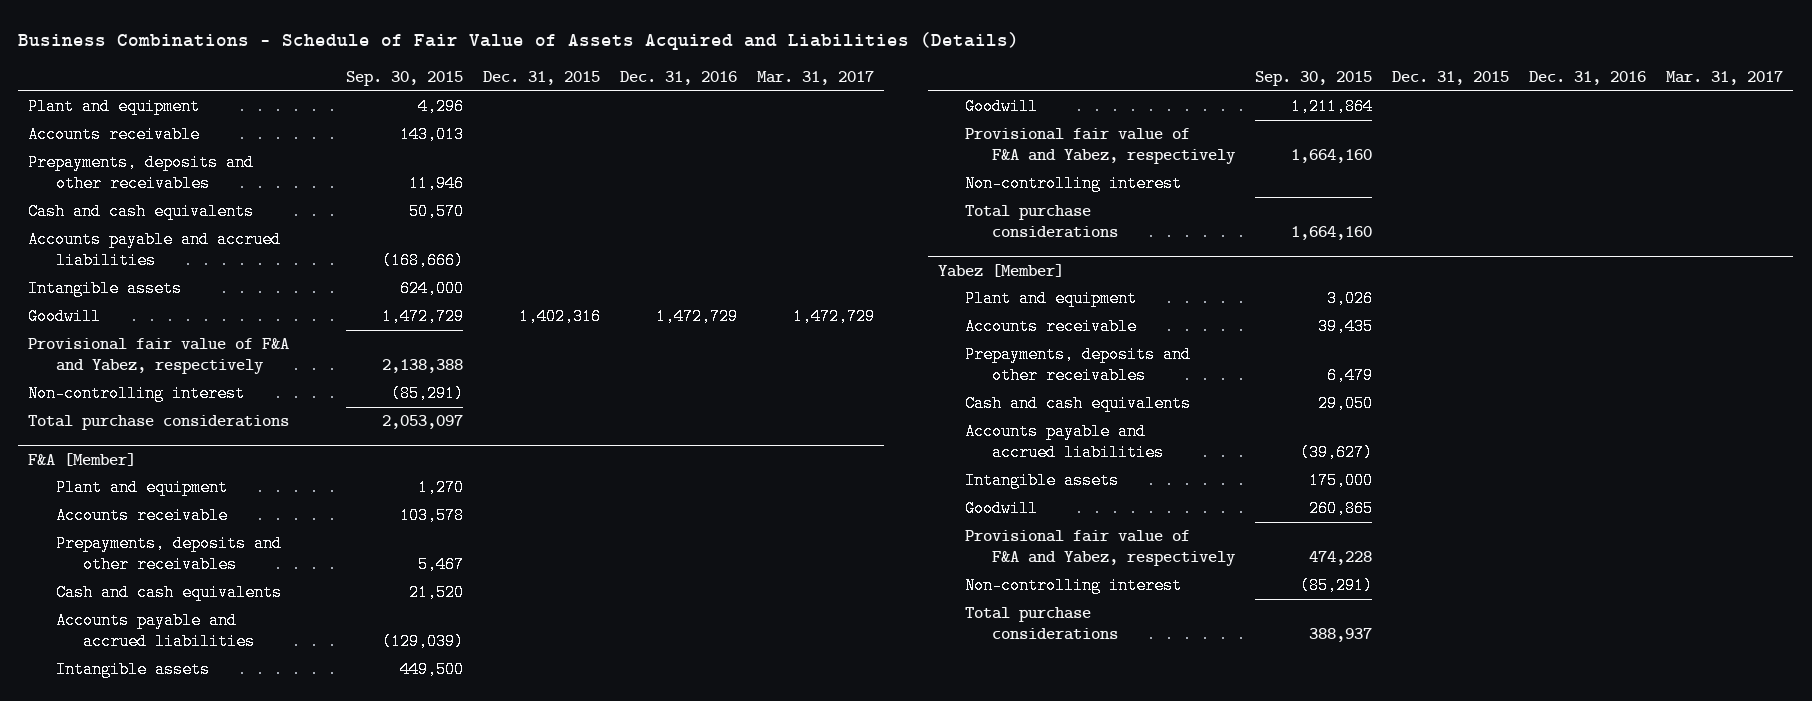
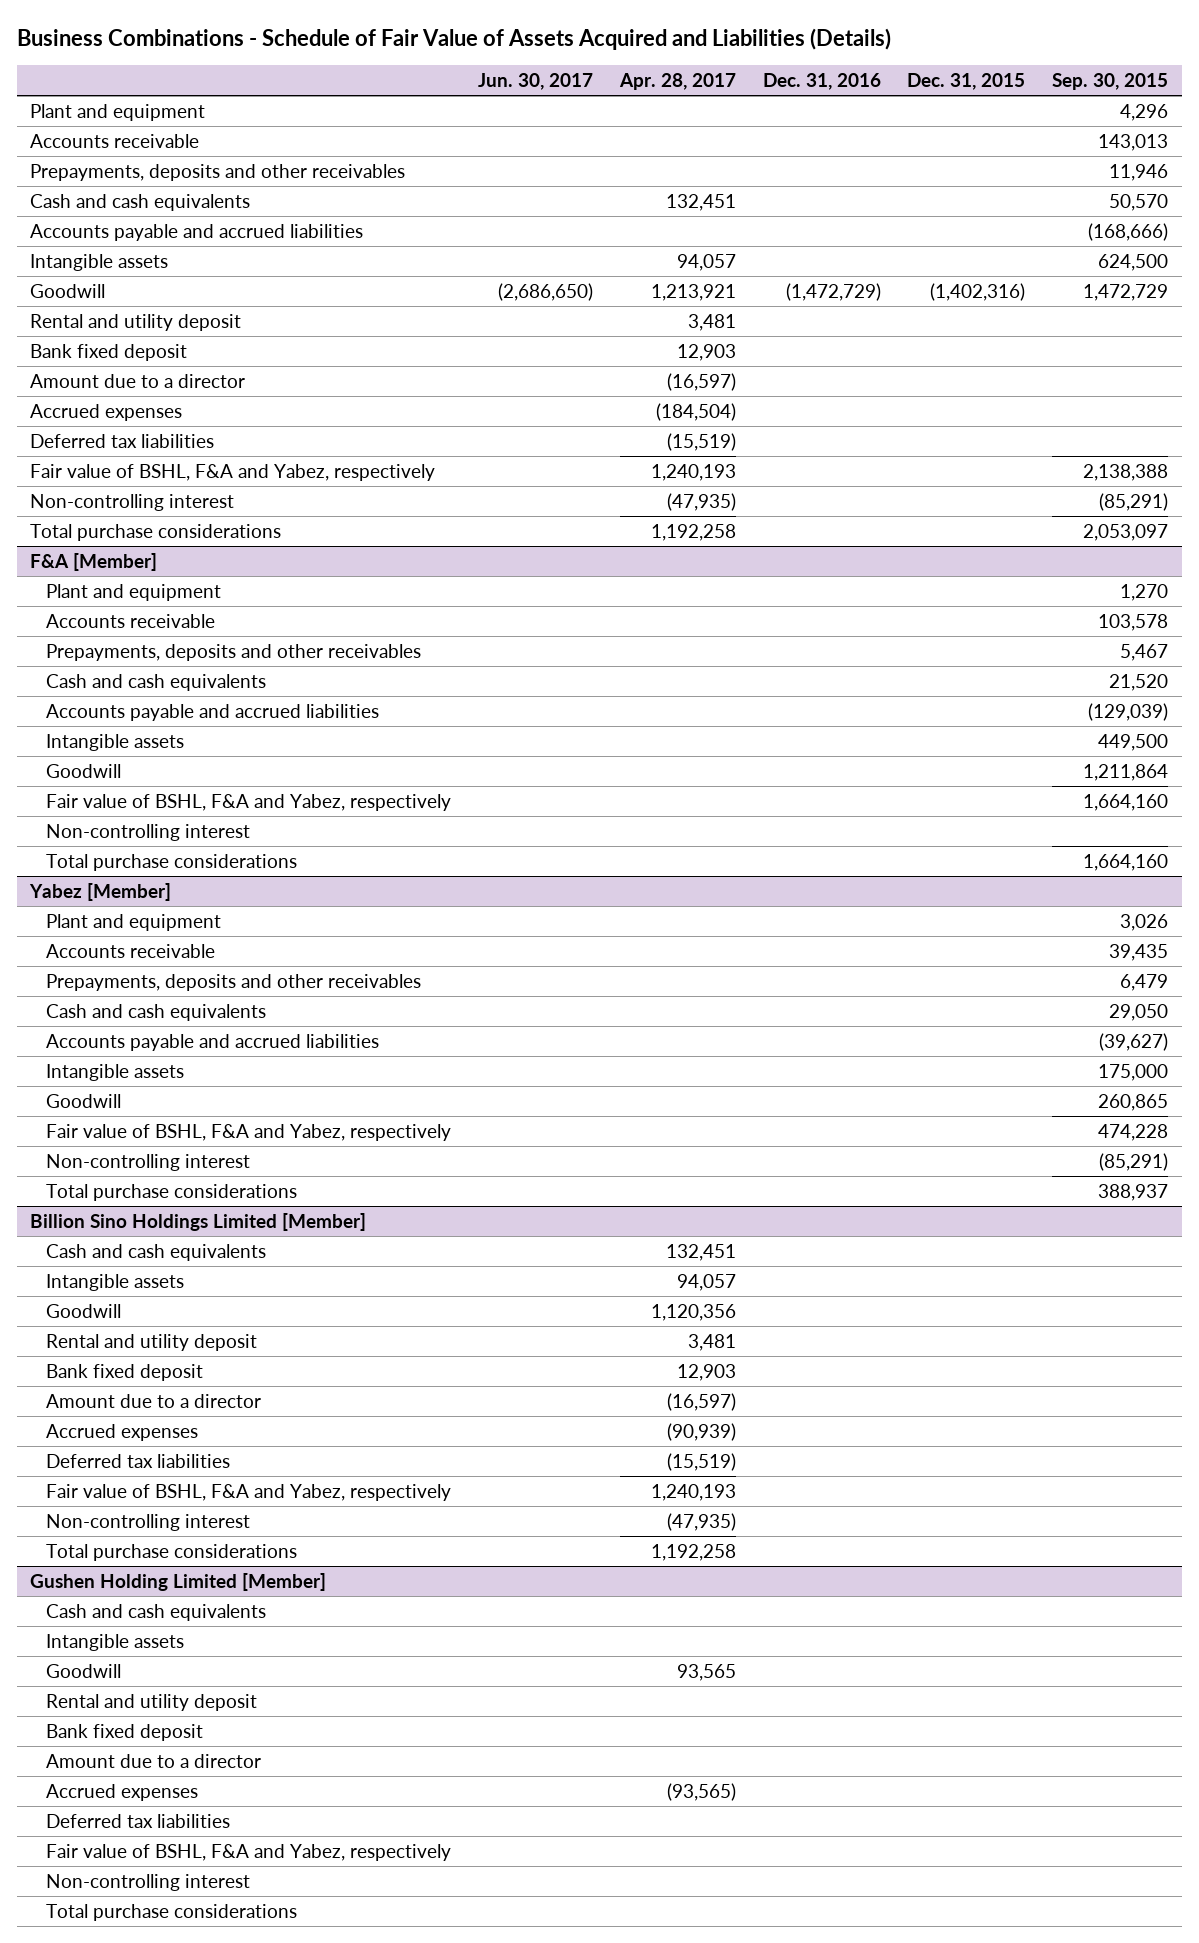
[756,71,874,86] Mar. 31, 2017 -> none
none -> [478,73,594,91] Jun. 30, 2017
none -> [618,73,736,91] Apr. 28, 2017
[400,280,465,298] 624,000 -> [1098,253,1169,271] 624,500
[518,308,601,326] 1,402,316 -> [930,282,1026,301] (1,402,316)
[655,308,738,326] 1,472,729 -> [785,282,881,301] (1,472,729)
none -> [30,313,242,331] Rental and utility deposit
none -> [30,343,188,361] Bank fixed deposit
none -> [30,373,246,388] Amount due to a director
none -> [30,403,183,421] Accrued expenses
none -> [30,433,215,448] Deferred tax liabilities
[28,338,290,375] Provisional fair value of F&A and Yabez, respectively -> [30,463,436,481] Fair value of BSHL, F&A and Yabez, respectively
[965,128,1237,165] Provisional fair value of F&A and Yabez, respectively -> [46,793,452,811] Fair value of BSHL, F&A and Yabez, respectively
[965,530,1237,567] Provisional fair value of F&A and Yabez, respectively -> [46,1123,452,1141] Fair value of BSHL, F&A and Yabez, respectively
none -> [30,1212,367,1231] Billion Sino Holdings Limited [Member]
none -> [46,1243,267,1261] Cash and cash equivalents
none -> [46,1273,185,1291] Intangible assets
none -> [46,1303,122,1318] Goodwill
none -> [46,1333,258,1351] Rental and utility deposit
none -> [46,1363,204,1381] Bank fixed deposit
none -> [46,1393,262,1408] Amount due to a director
none -> [46,1423,199,1441] Accrued expenses
none -> [46,1453,231,1468] Deferred tax liabilities
none -> [46,1483,452,1501] Fair value of BSHL, F&A and Yabez, respectively
none -> [46,1513,251,1531] Non-controlling interest
none -> [46,1543,298,1561] Total purchase considerations
none -> [30,1572,327,1591] Gushen Holding Limited [Member]
none -> [46,1603,267,1621] Cash and cash equivalents
none -> [46,1633,185,1651] Intangible assets
none -> [46,1663,122,1678] Goodwill
none -> [46,1693,258,1711] Rental and utility deposit
none -> [46,1723,204,1741] Bank fixed deposit
none -> [46,1753,262,1768] Amount due to a director
none -> [46,1783,199,1801] Accrued expenses
none -> [46,1813,231,1828] Deferred tax liabilities
none -> [46,1843,452,1861] Fair value of BSHL, F&A and Yabez, respectively
none -> [46,1873,251,1891] Non-controlling interest
none -> [46,1903,298,1921] Total purchase considerations

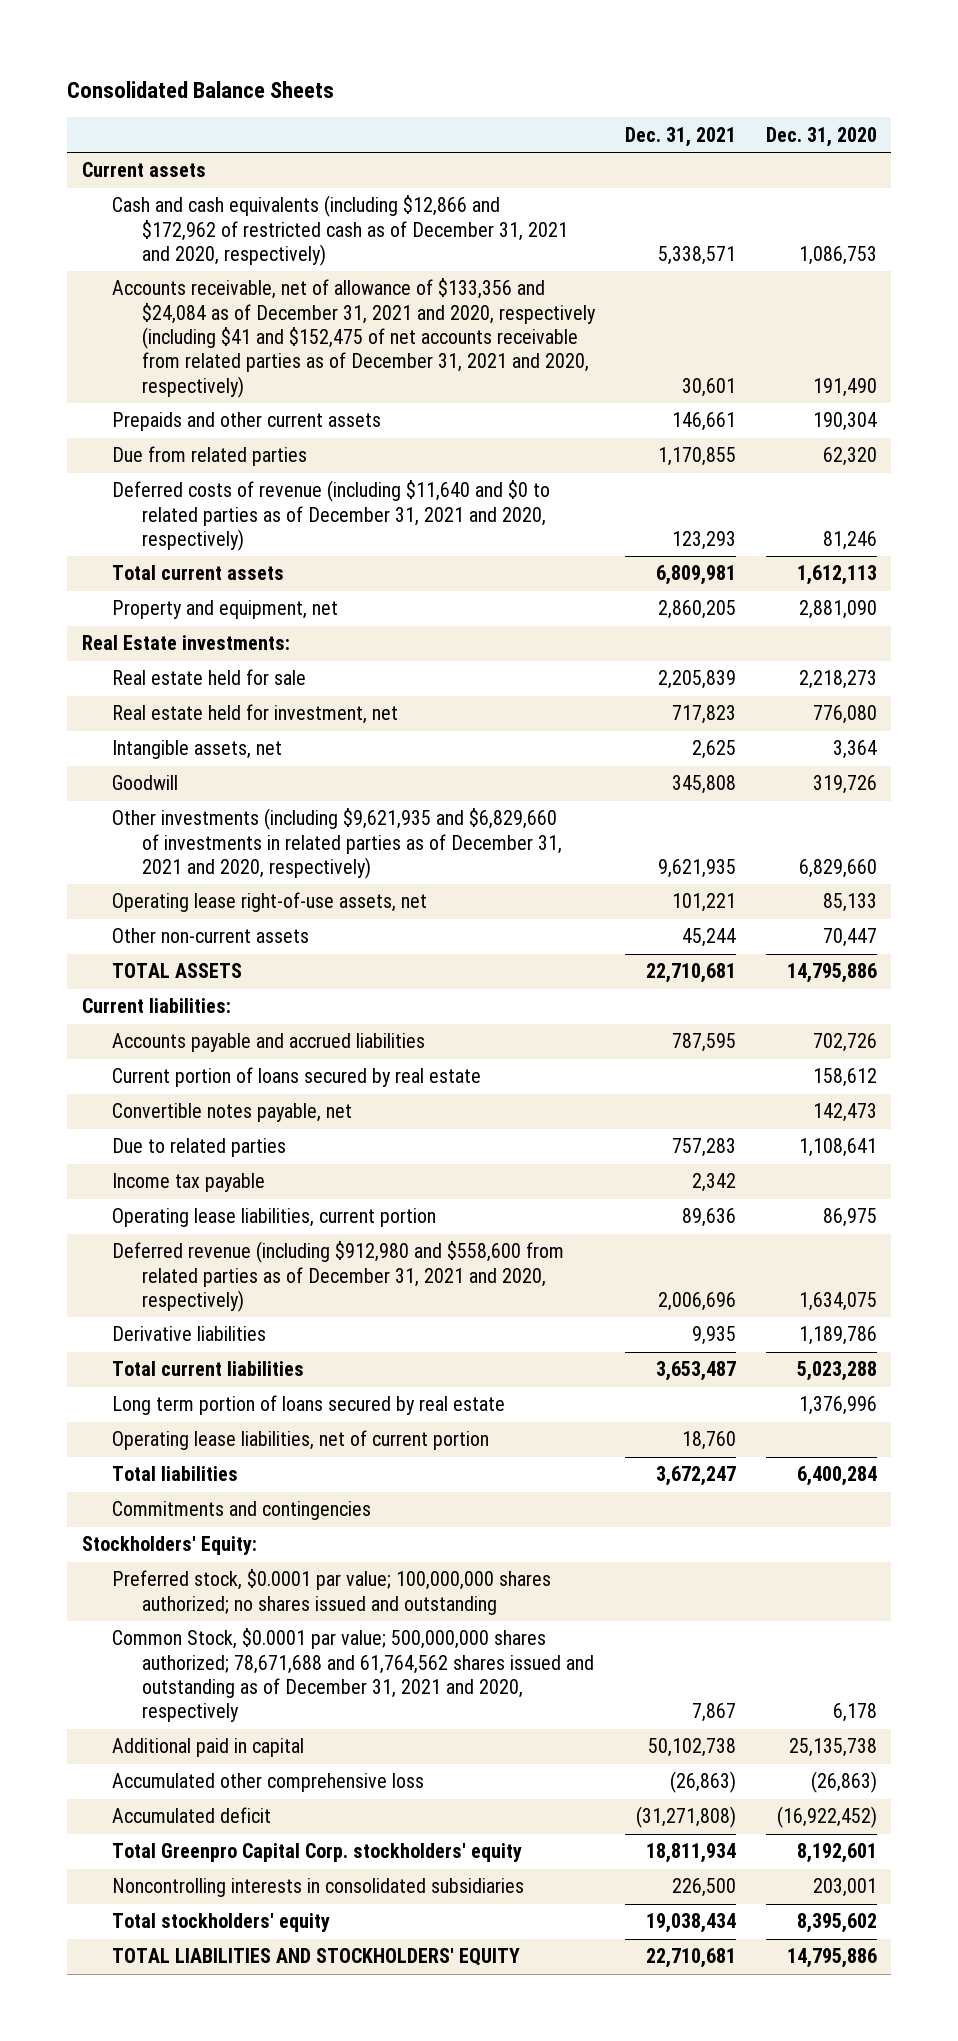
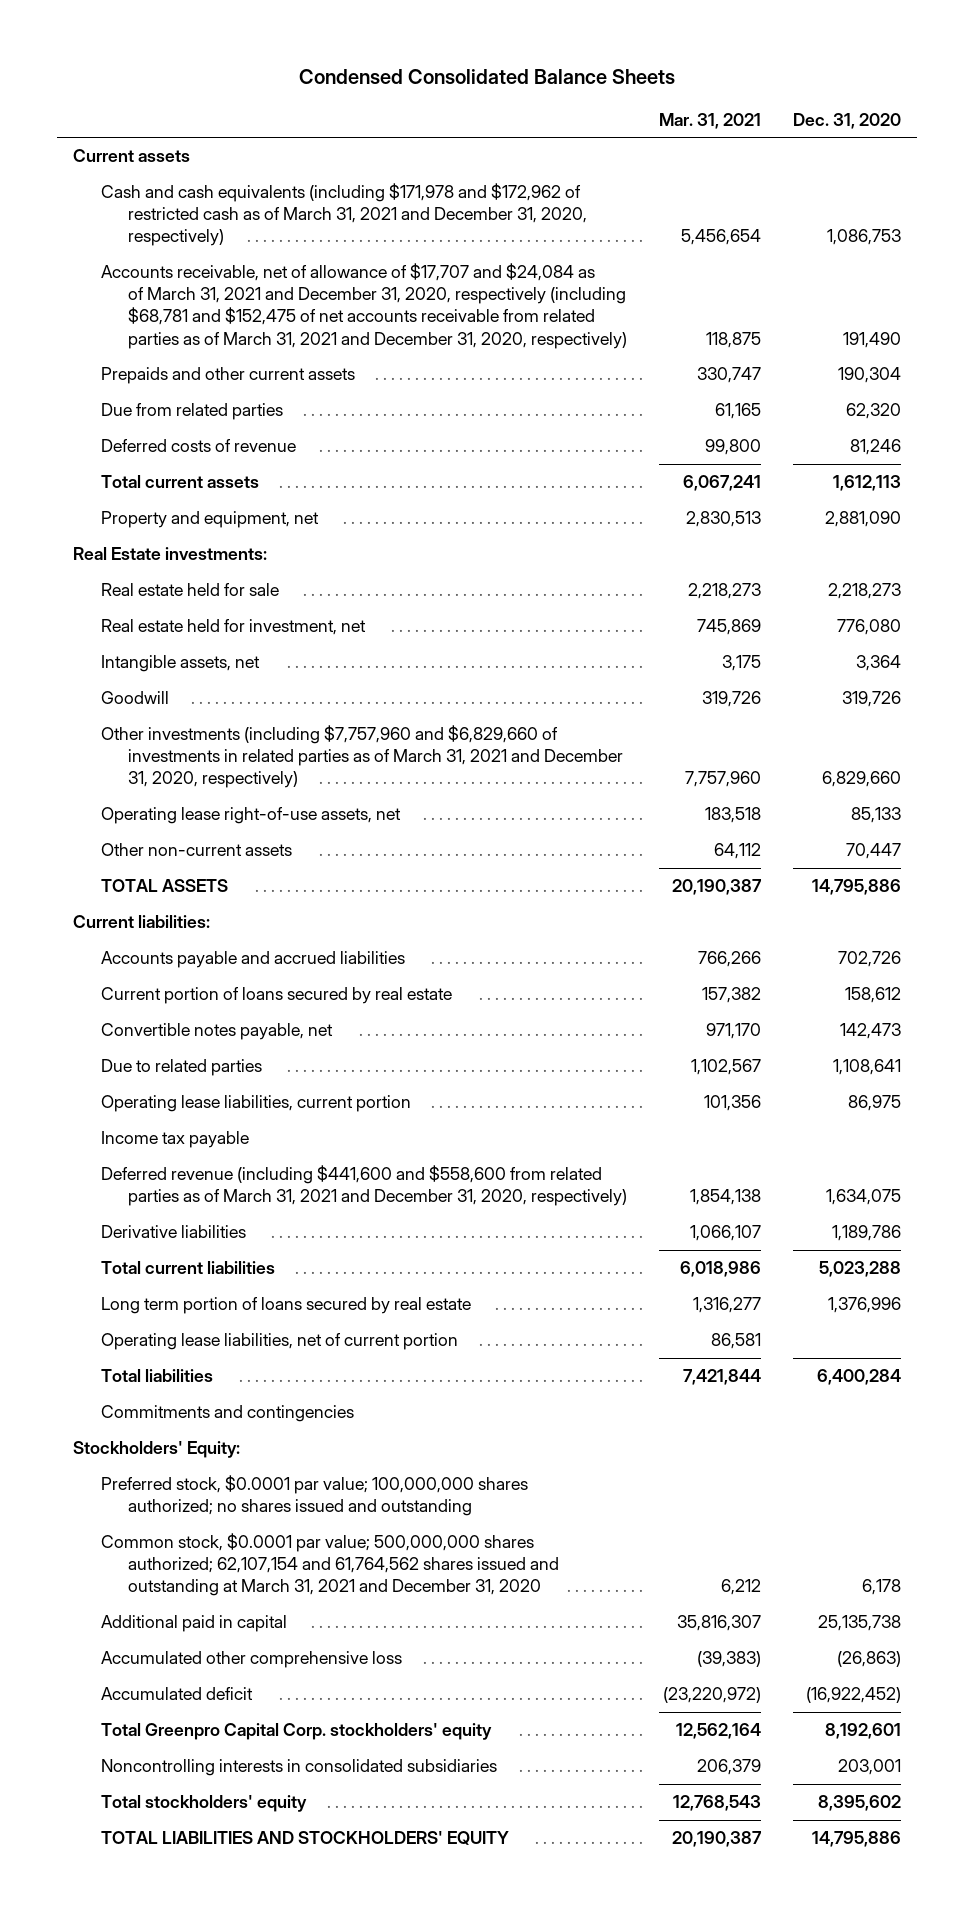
[66,80,334,98] Consolidated Balance Sheets -> [299,69,676,85] Condensed Consolidated Balance Sheets
[624,126,736,147] Dec. 31, 2021 -> none
none -> [659,112,762,129] Mar. 31, 2021
[112,195,569,267] Cash and cash equivalents (including $12,866 and $172,962 of restricted cash as of December 31, 2021 and 2020, respectively) -> [100,183,588,247] Cash and cash equivalents (including $171,978 and $172,962 of restricted cash as of March 31, 2021 and December 31, 2020, respectively)
[112,278,597,398] Accounts receivable, net of allowance of $133,356 and $24,084 as of December 31, 2021 and 2020, respectively (including $41 and $152,475 of net accounts receivable from related parties as of December 31, 2021 and 2020, respectively) -> [100,263,628,349] Accounts receivable, net of allowance of $17,707 and $24,084 as of March 31, 2021 and December 31, 2020, respectively (including $68,781 and $152,475 of net accounts receivable from related parties as of March 31, 2021 and December 31, 2020, respectively)
[112,480,551,552] Deferred costs of revenue (including $11,640 and $0 to related parties as of December 31, 2021 and 2020, respectively) -> [100,439,296,453] Deferred costs of revenue
[112,808,563,880] Other investments (including $9,621,935 and $6,829,660 of investments in related parties as of December 31, 2021 and 2020, respectively) -> [100,725,624,789] Other investments (including $7,757,960 and $6,829,660 of investments in related parties as of March 31, 2021 and December 31, 2020, respectively)
[112,1173,266,1193] Income tax payable -> [100,1131,249,1149] Income tax payable
[112,1241,565,1313] Deferred revenue (including $912,980 and $558,600 from related parties as of December 31, 2021 and 2020, respectively) -> [100,1165,628,1207] Deferred revenue (including $441,600 and $558,600 from related parties as of March 31, 2021 and December 31, 2020, respectively)
[112,1628,595,1723] Common Stock, $0.0001 par value; 500,000,000 shares authorized; 78,671,688 and 61,764,562 shares issued and outstanding as of December 31, 2021 and 2020, respectively -> [100,1533,560,1597] Common stock, $0.0001 par value; 500,000,000 shares authorized; 62,107,154 and 61,764,562 shares issued and outstanding at March 31, 2021 and December 31, 2020

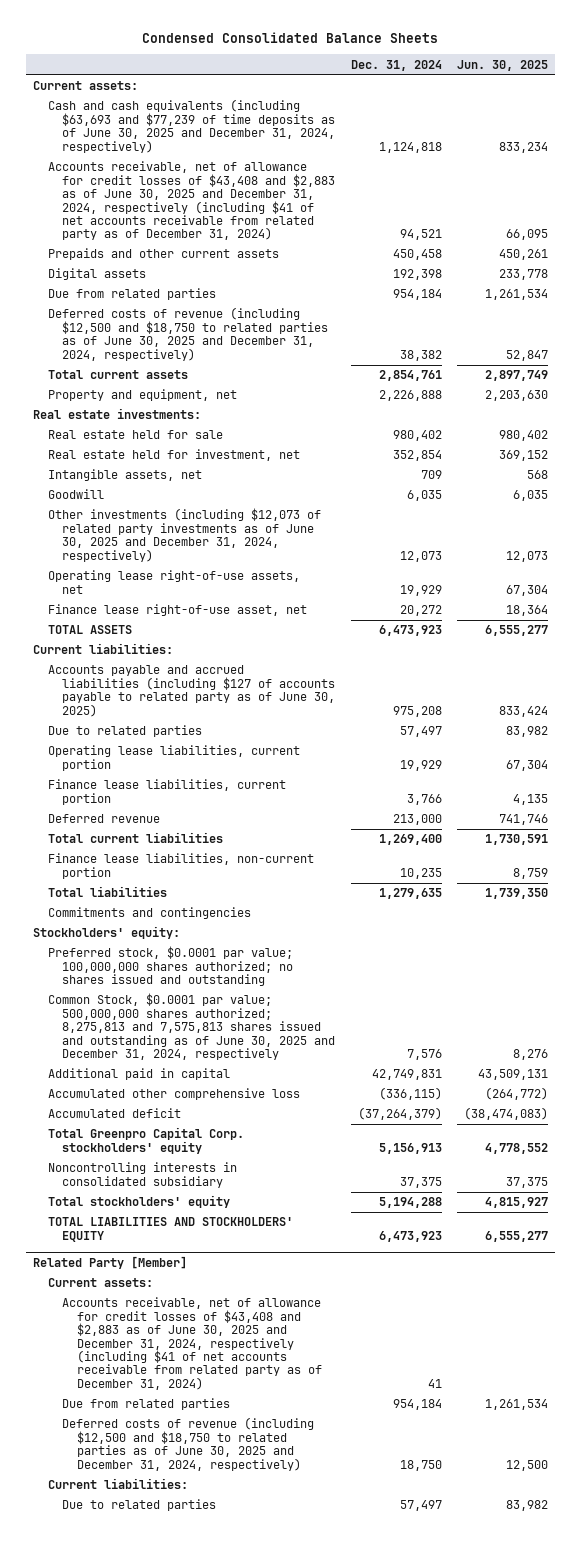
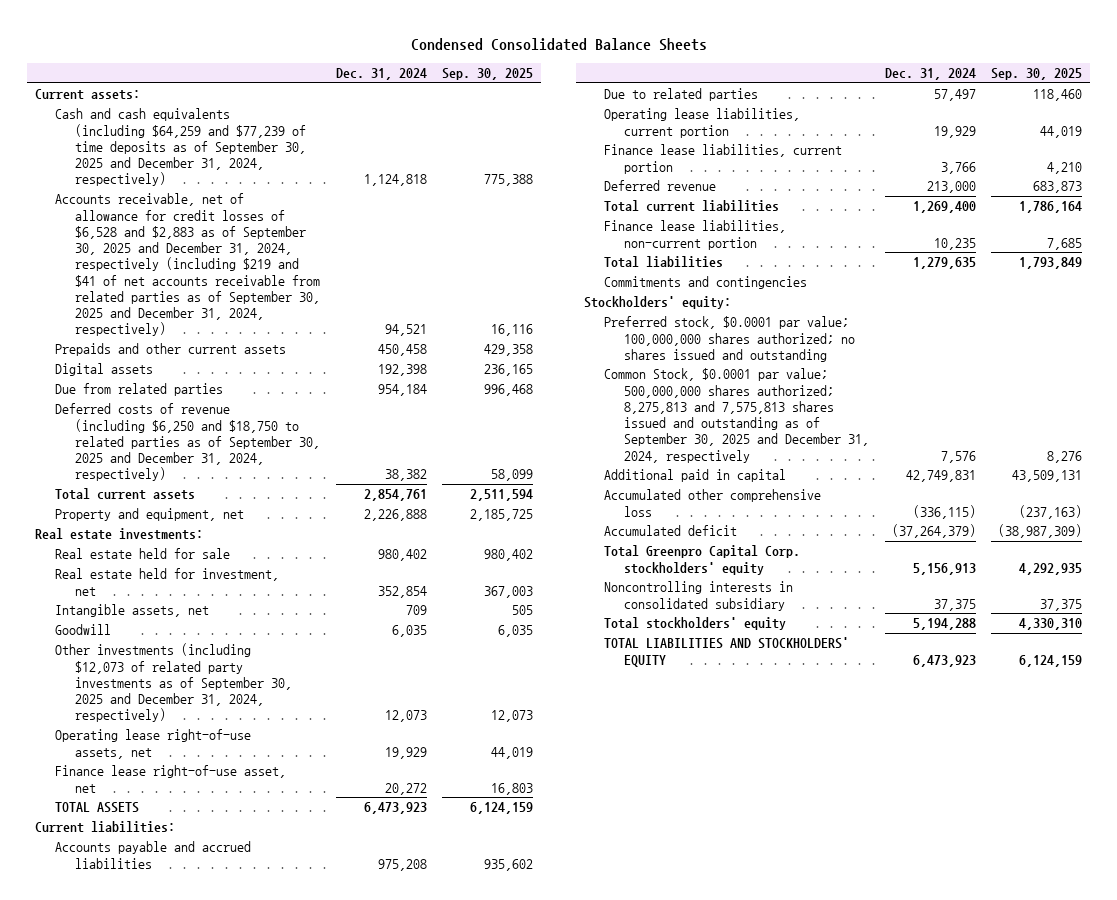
[456,59,548,71] Jun. 30, 2025 -> none
none -> [442,68,534,81] Sep. 30, 2025
[47,99,336,153] Cash and cash equivalents (including $63,693 and $77,239 of time deposits as of June 30, 2025 and December 31, 2024, respectively) -> [55,108,307,187] Cash and cash equivalents (including $64,259 and $77,239 of time deposits as of September 30, 2025 and December 31, 2024, respectively)
[47,161,336,241] Accounts receivable, net of allowance for credit losses of $43,408 and $2,883 as of June 30, 2025 and December 31, 2024, respectively (including $41 of net accounts receivable from related party as of December 31, 2024) -> [55,193,321,337] Accounts receivable, net of allowance for credit losses of $6,528 and $2,883 as of September 30, 2025 and December 31, 2024, respectively (including $219 and $41 of net accounts receivable from related parties as of September 30, 2025 and December 31, 2024, respectively)
[47,307,329,361] Deferred costs of revenue (including $12,500 and $18,750 to related parties as of June 30, 2025 and December 31, 2024, respectively) -> [55,403,321,482] Deferred costs of revenue (including $6,250 and $18,750 to related parties as of September 30, 2025 and December 31, 2024, respectively)
[47,508,321,562] Other investments (including $12,073 of related party investments as of June 30, 2025 and December 31, 2024, respectively) -> [55,643,293,723] Other investments (including $12,073 of related party investments as of September 30, 2025 and December 31, 2024, respectively)
[47,665,336,717] Accounts payable and accrued liabilities (including $127 of accounts payable to related party as of June 30, 2025) -> [55,841,252,869] Accounts payable and accrued liabilities
[47,993,336,1060] Common Stock, $0.0001 par value; 500,000,000 shares authorized; 8,275,813 and 7,575,813 shares issued and outstanding as of June 30, 2025 and December 31, 2024, respectively -> [603,368,870,463] Common Stock, $0.0001 par value; 500,000,000 shares authorized; 8,275,813 and 7,575,813 shares issued and outstanding as of September 30, 2025 and December 31, 2024, respectively
[33,1256,188,1270] Related Party [Member] -> none
[47,1278,153,1288] Current assets: -> none
[62,1297,323,1390] Accounts receivable, net of allowance for credit losses of $43,408 and $2,883 as of June 30, 2025 and December 31, 2024, respectively (including $41 of net accounts receivable from related party as of December 31, 2024) -> none
[62,1398,231,1411] Due from related parties -> none
[62,1417,315,1471] Deferred costs of revenue (including $12,500 and $18,750 to related parties as of June 30, 2025 and December 31, 2024, respectively) -> none
[47,1478,188,1490] Current liabilities: -> none
[62,1499,217,1512] Due to related parties -> none

